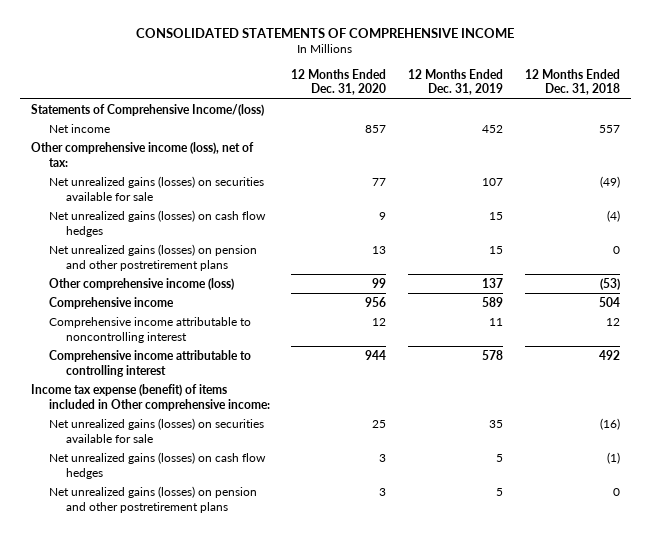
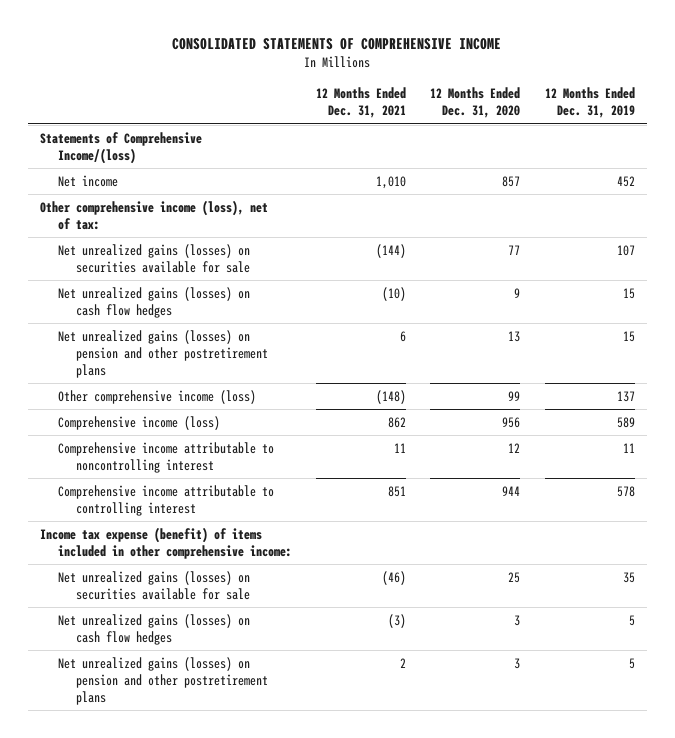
[525,68,621,96] 12 Months Ended Dec. 31, 2018 -> none
none -> [316,87,407,119] 12 Months Ended Dec. 31, 2021
[48,296,174,309] Comprehensive income -> [57,415,220,430] Comprehensive income (loss)
[30,383,270,411] Income tax expense (benefit) of items included in Other comprehensive income: -> [40,526,292,559] Income tax expense (benefit) of items included in other comprehensive income:

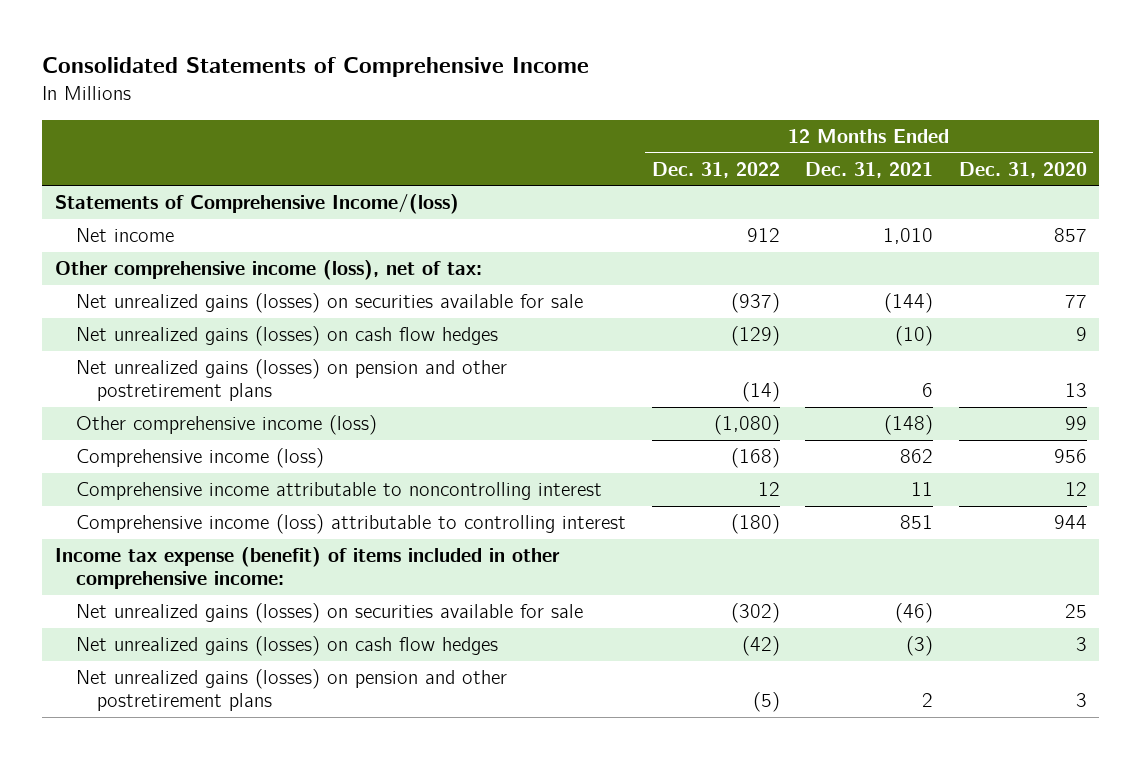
[172,37,502,50] CONSOLIDATED STATEMENTS OF COMPREHENSIVE INCOME -> [42,57,590,78] Consolidated Statements of Comprehensive Income
[544,87,635,119] 12 Months Ended Dec. 31, 2019 -> none
none -> [651,162,780,179] Dec. 31, 2022
[57,484,274,516] Comprehensive income attributable to controlling interest -> [75,514,626,535] Comprehensive income (loss) attributable to controlling interest

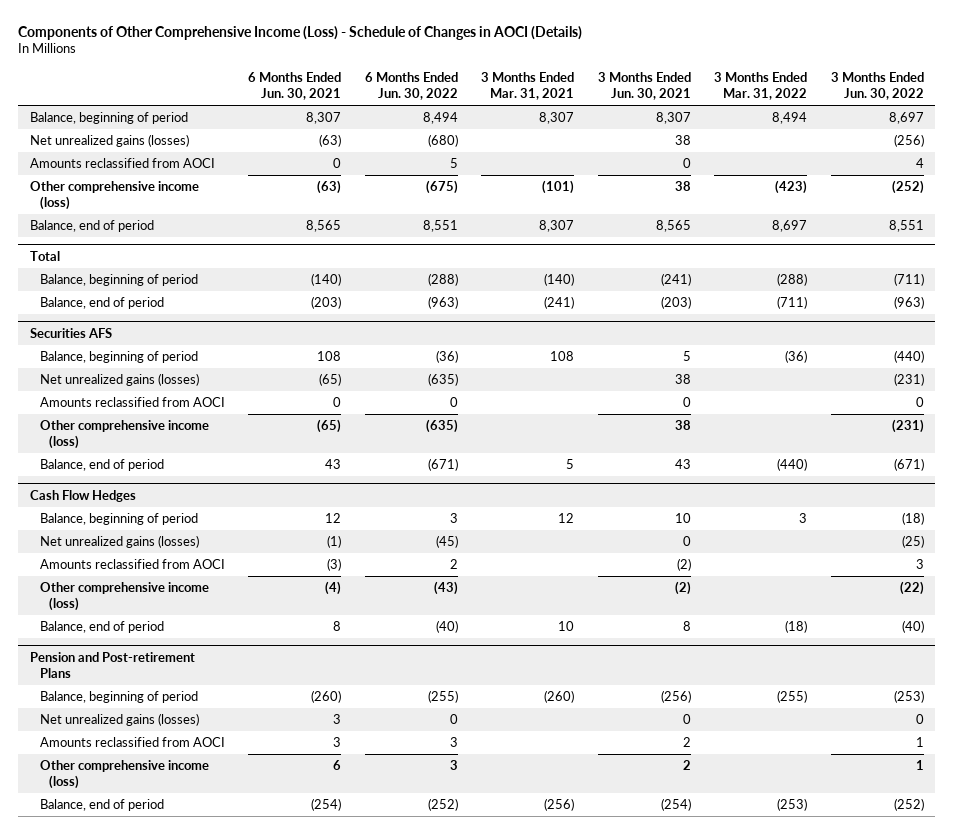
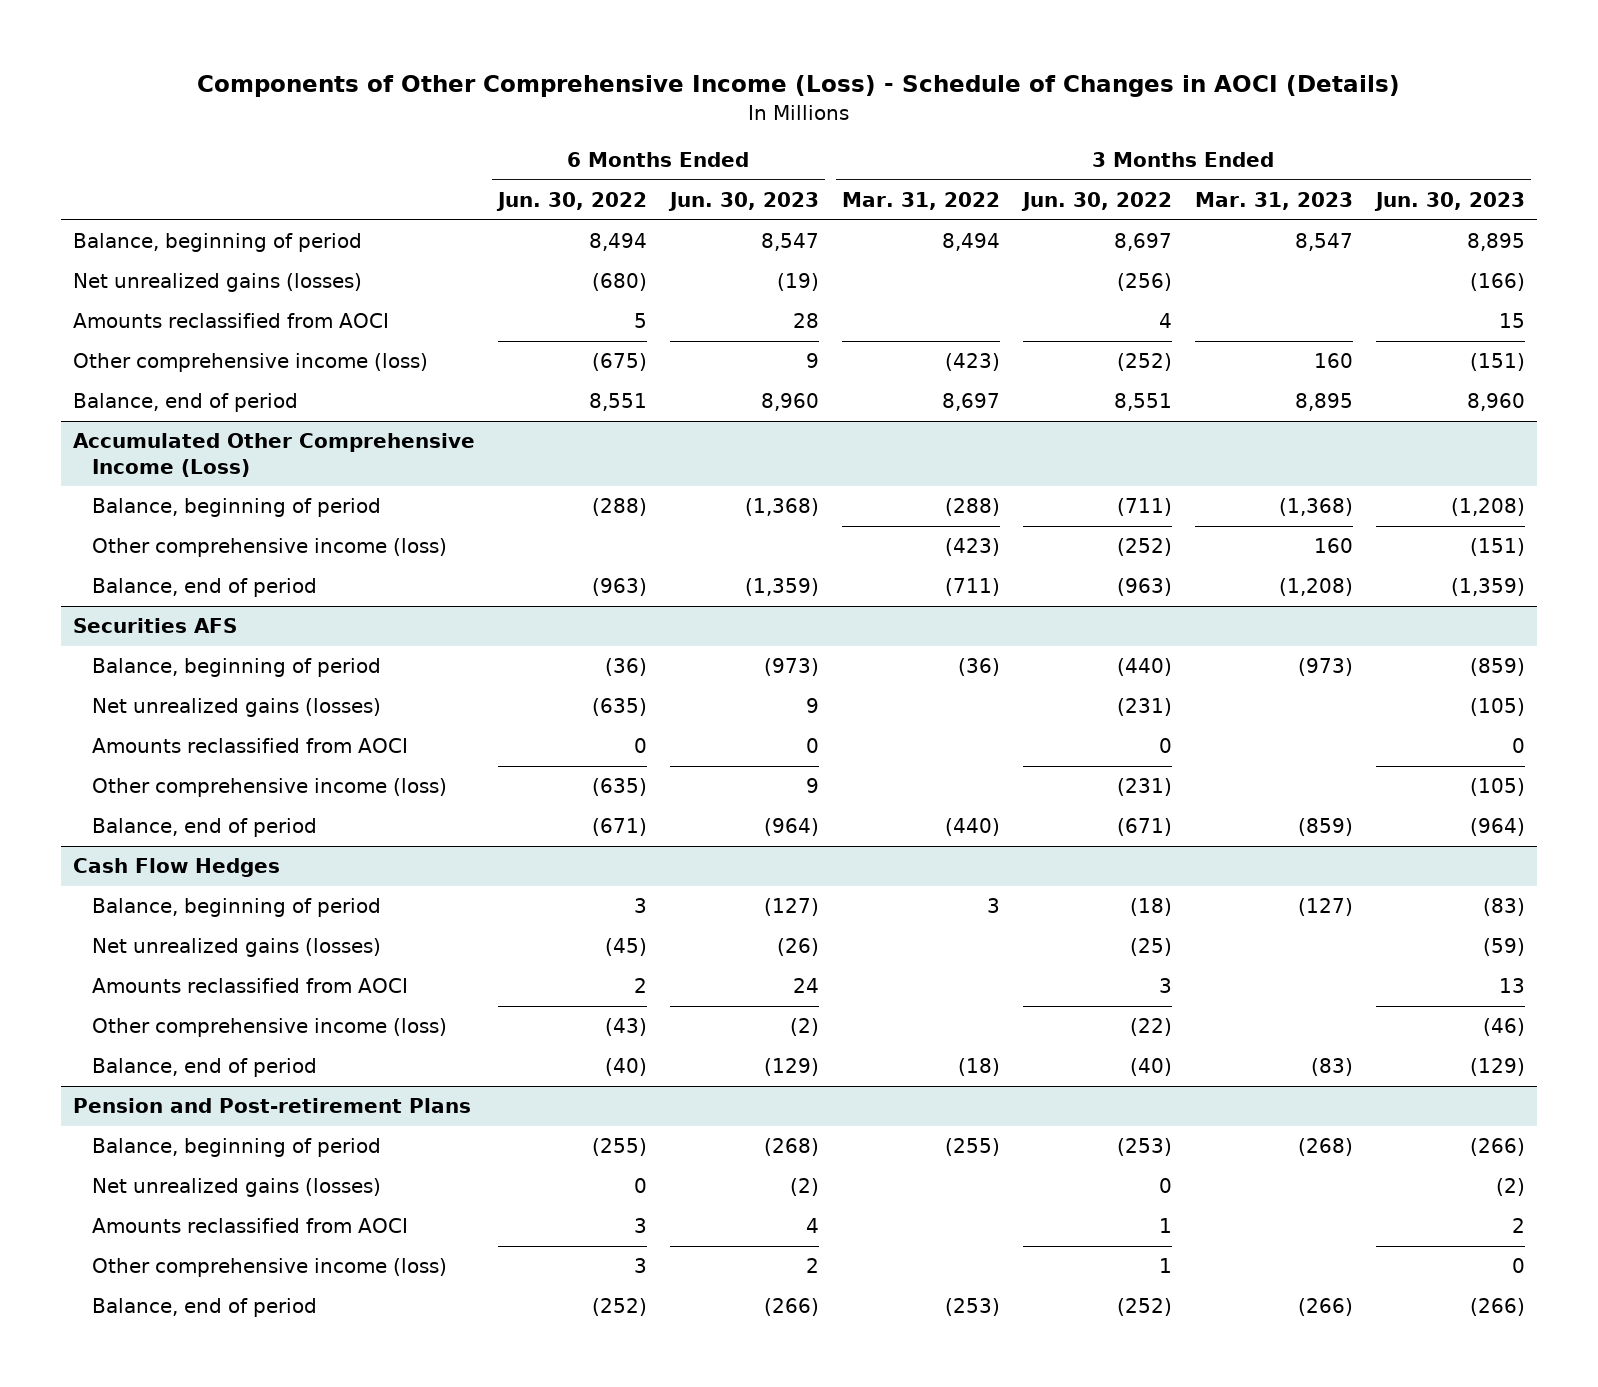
[248,71,342,100] 6 Months Ended Jun. 30, 2021 -> none
[481,71,575,100] 3 Months Ended Mar. 31, 2021 -> none
[597,71,691,100] 3 Months Ended Jun. 30, 2021 -> none
none -> [667,191,819,211] Jun. 30, 2023
none -> [1194,191,1353,210] Mar. 31, 2023
none -> [1374,191,1526,211] Jun. 30, 2023
[29,251,60,262] Total -> none
none -> [72,433,475,477] Accumulated Other Comprehensive Income (Loss)
none -> [91,538,447,558] Other comprehensive income (loss)

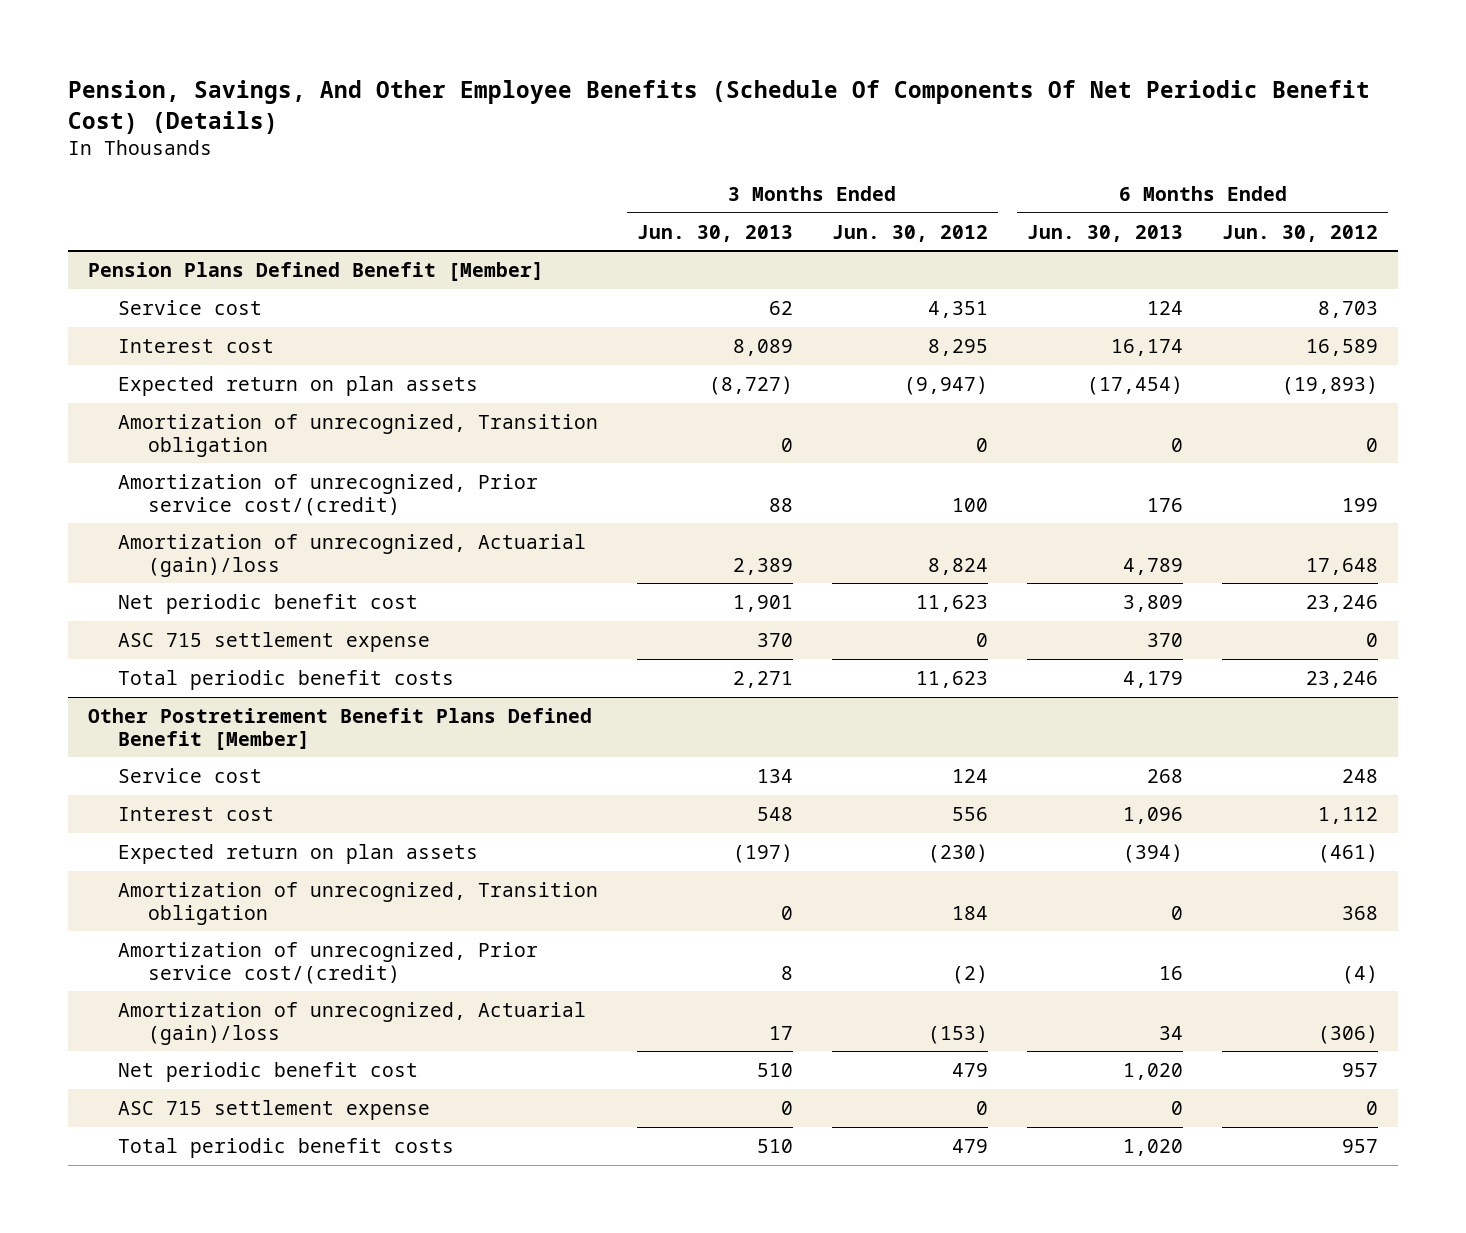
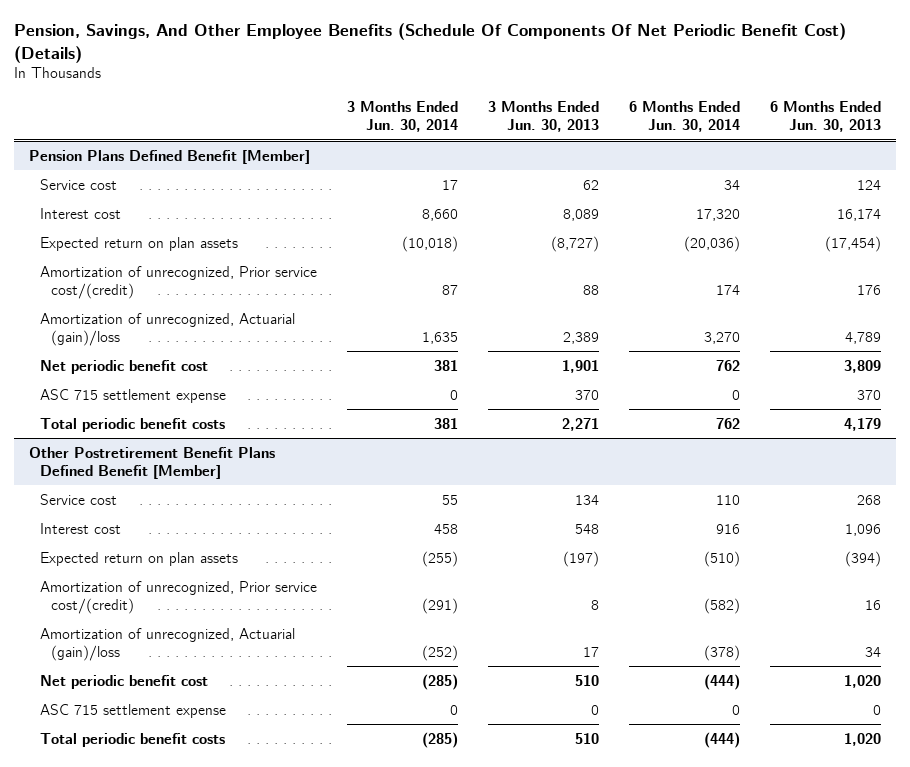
[831,224,988,242] Jun. 30, 2012 -> none
[1222,224,1379,242] Jun. 30, 2012 -> none
none -> [346,101,458,133] 3 Months Ended Jun. 30, 2014
none -> [628,101,740,133] 6 Months Ended Jun. 30, 2014
[117,413,598,457] Amortization of unrecognized, Transition obligation -> none
[117,881,598,925] Amortization of unrecognized, Transition obligation -> none

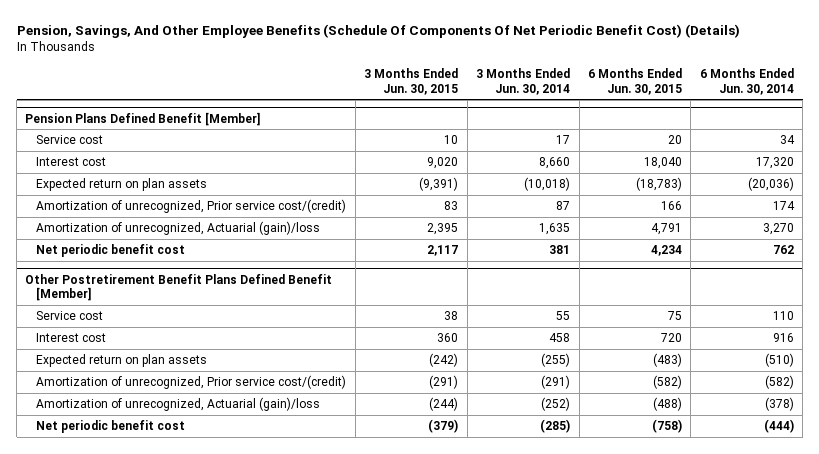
[487,101,599,133] 3 Months Ended Jun. 30, 2013 -> none
[769,101,881,133] 6 Months Ended Jun. 30, 2013 -> none
none -> [364,67,459,95] 3 Months Ended Jun. 30, 2015
none -> [588,67,683,95] 6 Months Ended Jun. 30, 2015
[39,388,226,403] ASC 715 settlement expense -> none
[39,417,225,432] Total periodic benefit costs -> none
[39,703,226,718] ASC 715 settlement expense -> none
[39,732,225,747] Total periodic benefit costs -> none

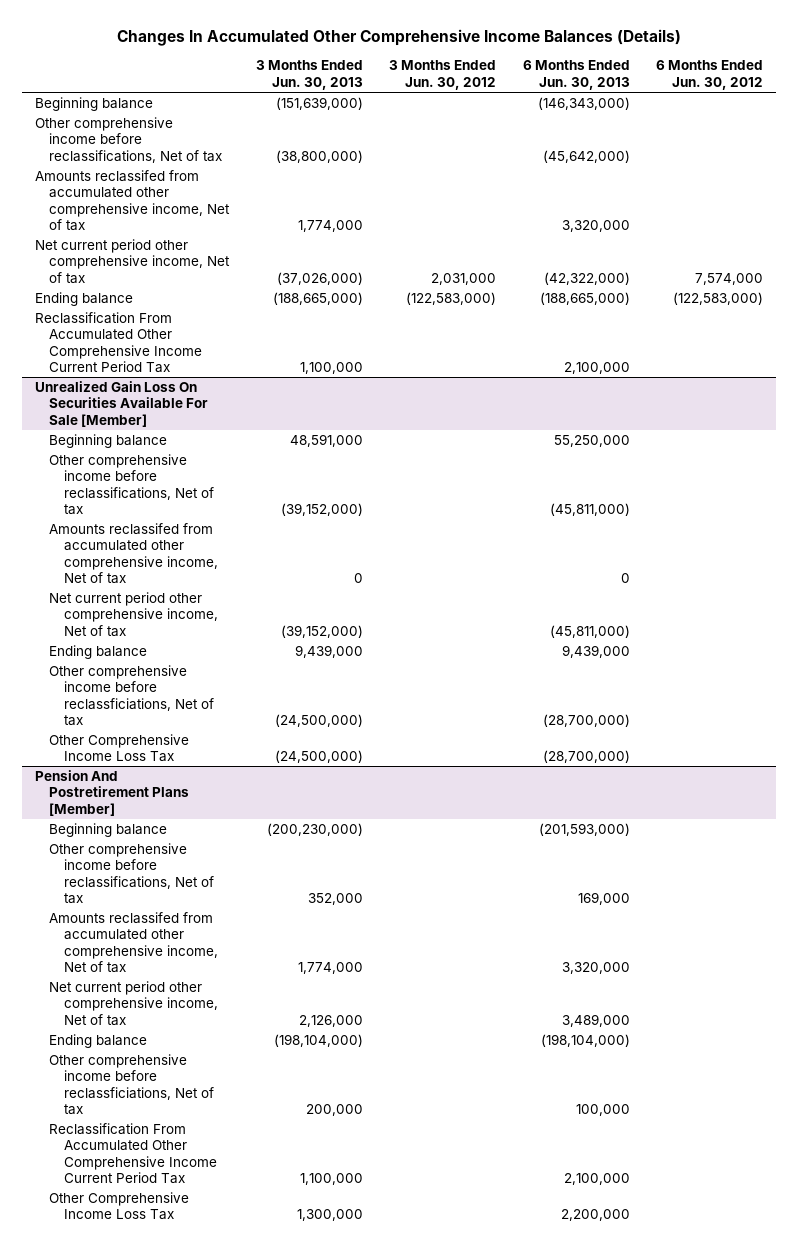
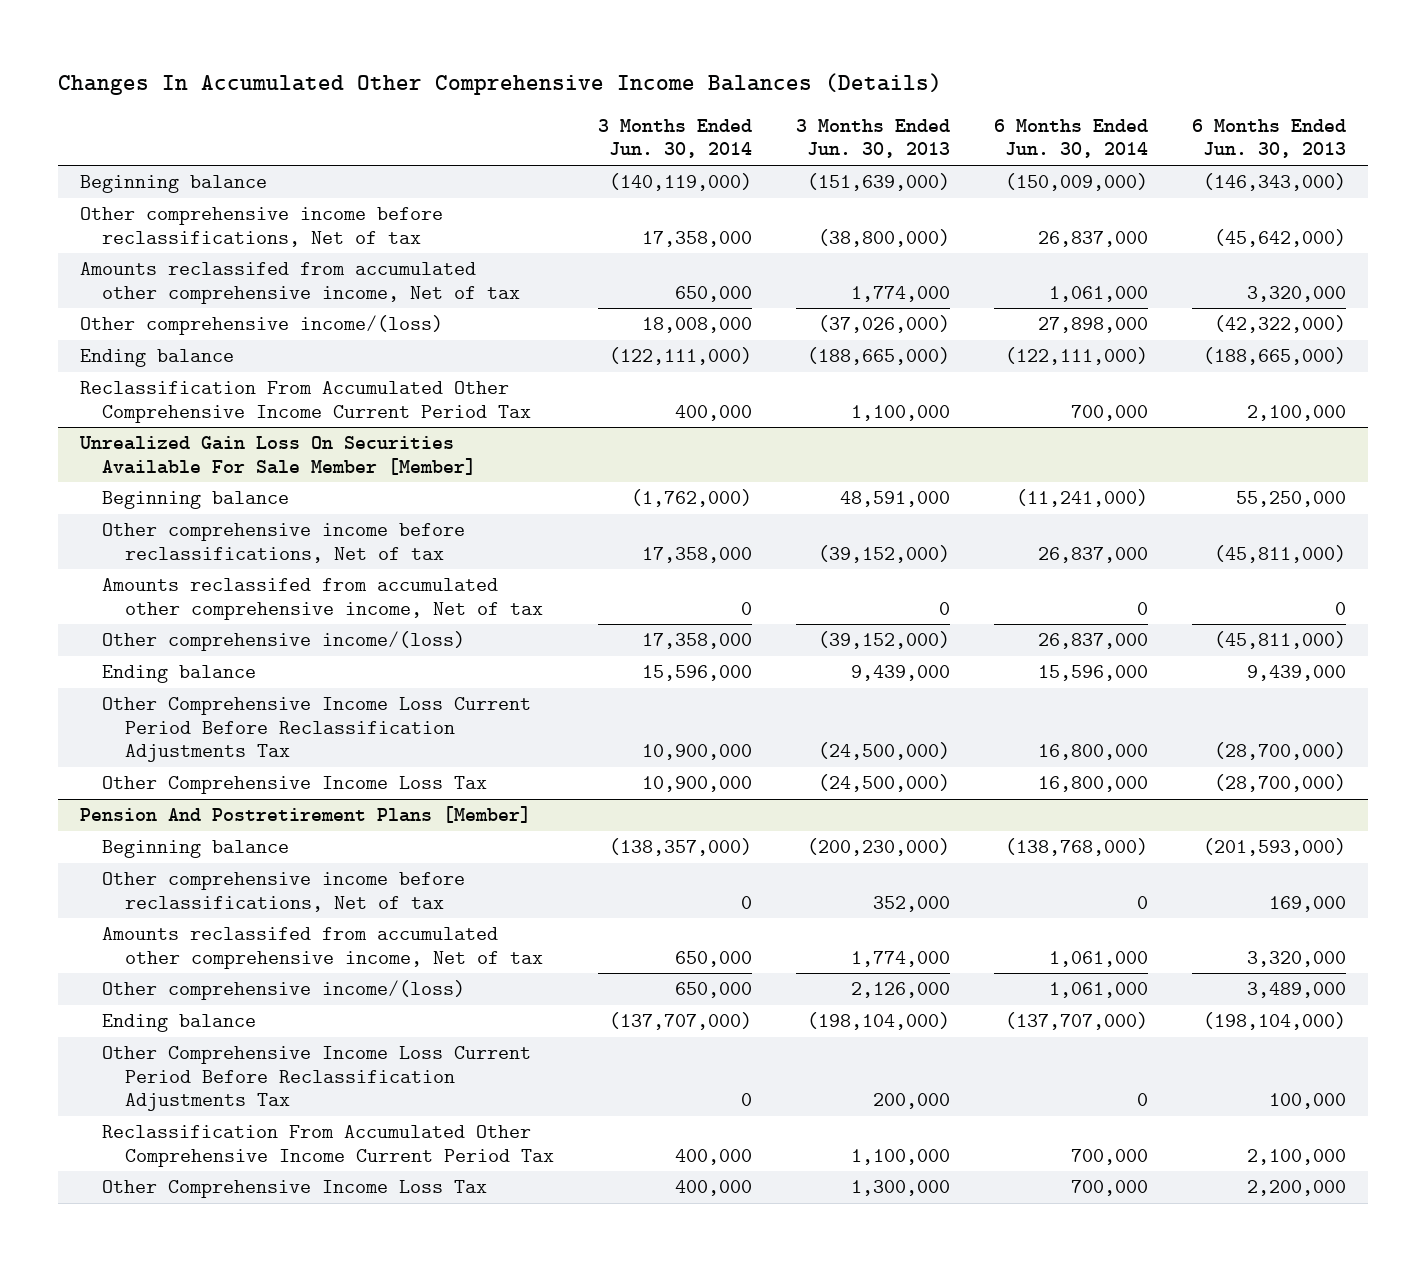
[389,60,497,90] 3 Months Ended Jun. 30, 2012 -> none
[656,60,764,90] 6 Months Ended Jun. 30, 2012 -> none
none -> [597,118,752,159] 3 Months Ended Jun. 30, 2014
none -> [993,118,1148,159] 6 Months Ended Jun. 30, 2014
[34,238,231,284] Net current period other comprehensive income, Net of tax -> [80,315,444,336] Other comprehensive income/(loss)
[34,380,209,427] Unrealized Gain Loss On Securities Available For Sale [Member] -> [79,436,477,475] Unrealized Gain Loss On Securities Available For Sale Member [Member]
[49,591,218,637] Net current period other comprehensive income, Net of tax -> [102,631,466,652] Other comprehensive income/(loss)
[49,664,214,727] Other comprehensive income before reclassficiations, Net of tax -> [102,697,532,763] Other Comprehensive Income Loss Current Period Before Reclassification Adjustments Tax
[49,980,218,1026] Net current period other comprehensive income, Net of tax -> [102,980,466,1001] Other comprehensive income/(loss)
[49,1053,214,1116] Other comprehensive income before reclassficiations, Net of tax -> none
none -> [102,1046,532,1112] Other Comprehensive Income Loss Current Period Before Reclassification Adjustments Tax

